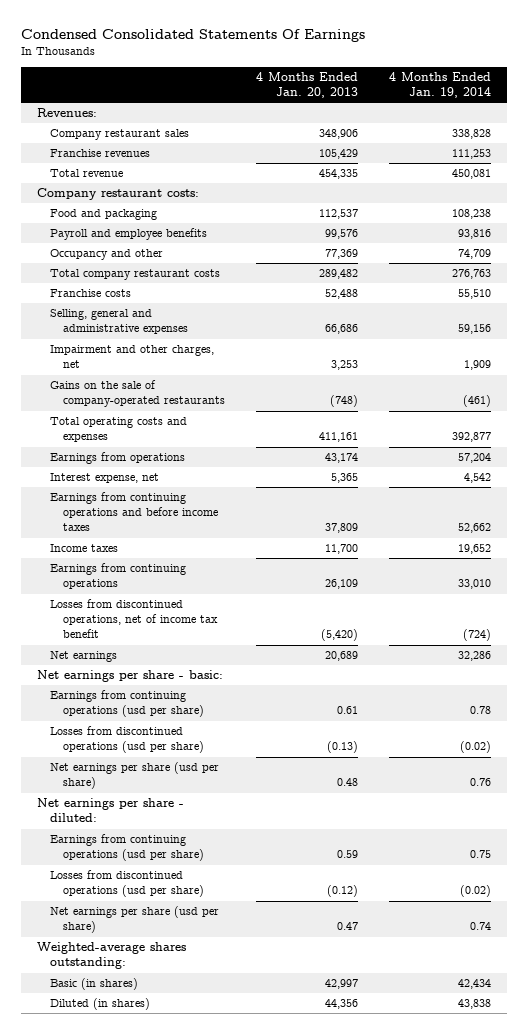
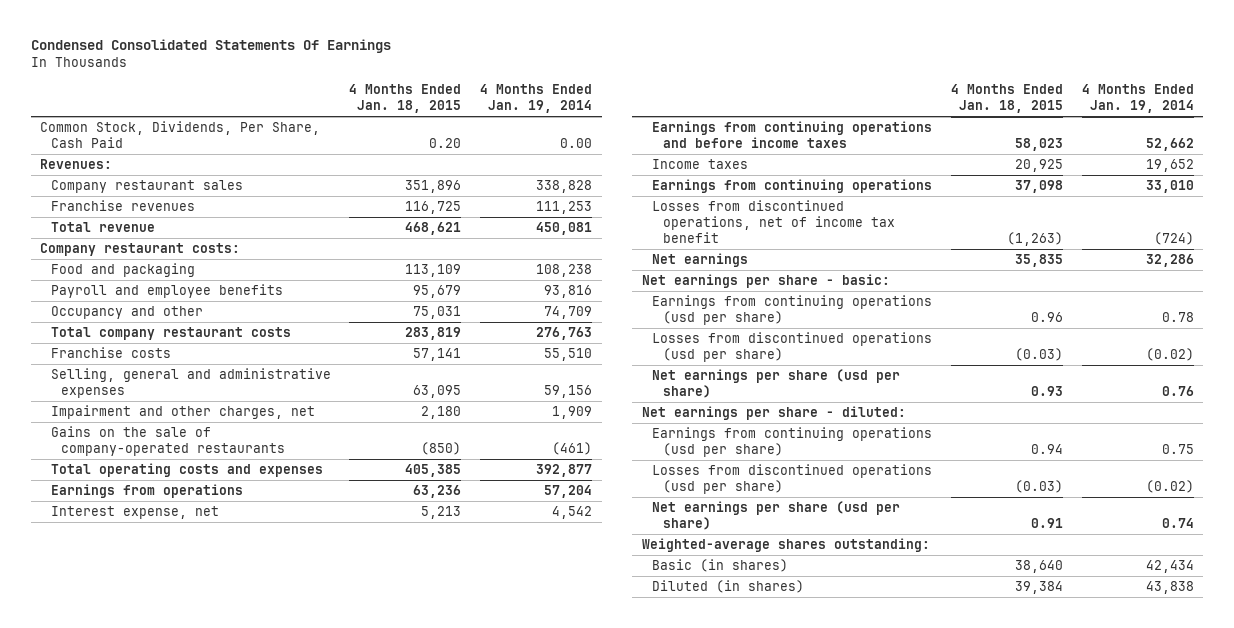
[256,71,359,99] 4 Months Ended Jan. 20, 2013 -> none
none -> [349,84,462,114] 4 Months Ended Jan. 18, 2015
none -> [40,120,321,148] Common Stock, Dividends, Per Share, Cash Paid

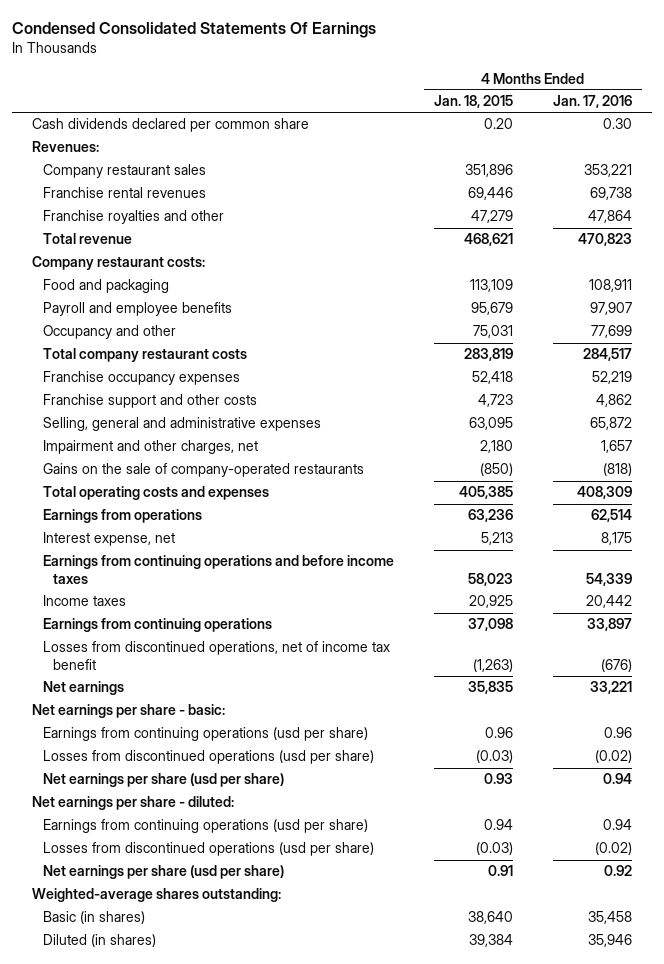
[480,84,593,114] 4 Months Ended Jan. 19, 2014 -> none
none -> [552,95,632,109] Jan. 17, 2016
[40,120,321,148] Common Stock, Dividends, Per Share, Cash Paid -> [32,118,310,133] Cash dividends declared per common share
none -> [42,187,206,199] Franchise rental revenues
[50,199,195,211] Franchise revenues -> [42,210,224,225] Franchise royalties and other
[405,200,462,214] 116,725 -> [470,210,513,224] 47,279
none -> [42,371,240,386] Franchise occupancy expenses
[50,346,171,358] Franchise costs -> [42,394,257,409] Franchise support and other costs
[413,347,462,361] 57,141 -> [477,394,513,408] 4,723

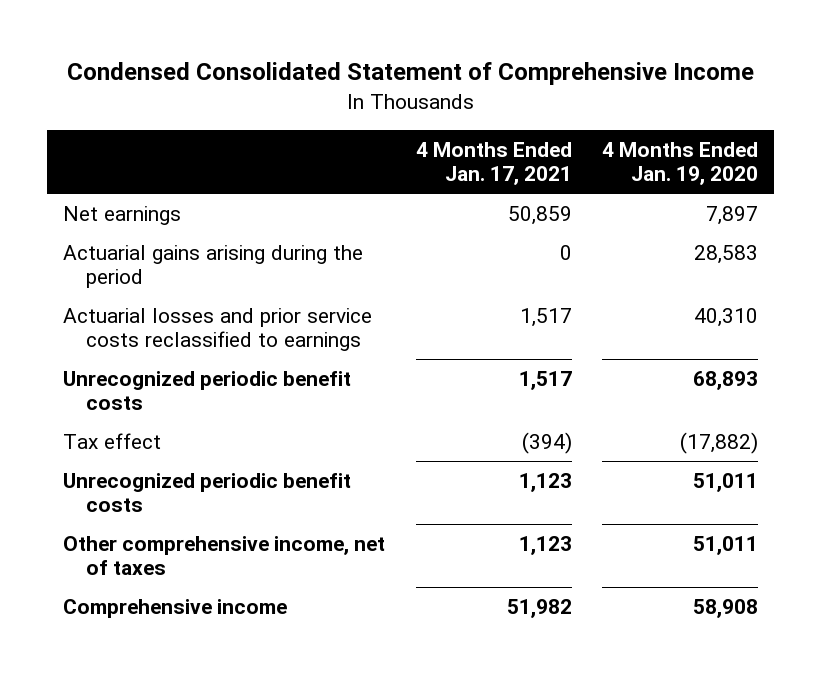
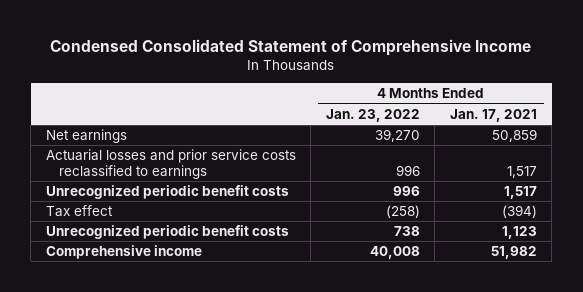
[602,141,759,186] 4 Months Ended Jan. 19, 2020 -> none
none -> [325,108,420,122] Jan. 23, 2022
[62,244,363,289] Actuarial gains arising during the period -> none
[62,535,385,576] Other comprehensive income, net of taxes -> none

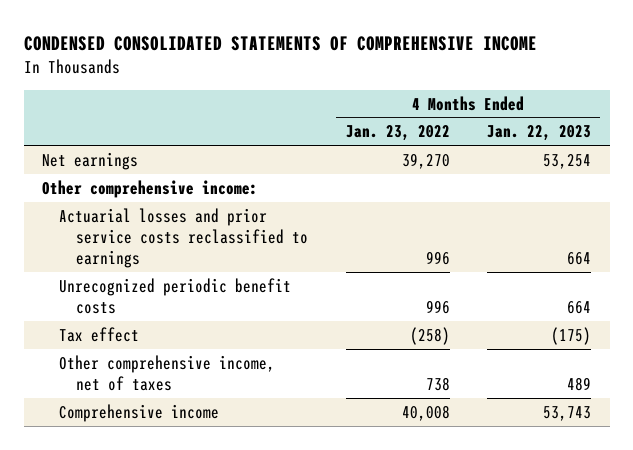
[50,38,532,56] Condensed Consolidated Statement of Comprehensive Income -> [23,36,537,52] CONDENSED CONSOLIDATED STATEMENTS OF COMPREHENSIVE INCOME
[449,108,537,122] Jan. 17, 2021 -> none
none -> [486,125,591,142] Jan. 22, 2023
none -> [42,179,259,198] Other comprehensive income:
[45,225,289,240] Unrecognized periodic benefit costs -> [59,354,276,391] Other comprehensive income, net of taxes

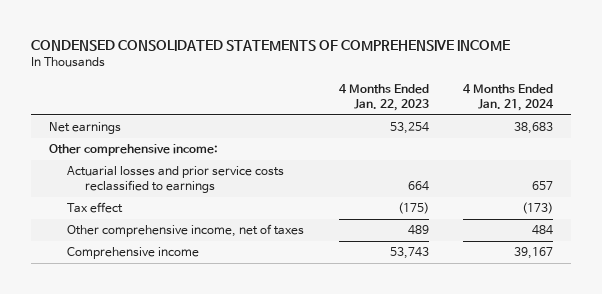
[345,125,450,142] Jan. 23, 2022 -> none
none -> [463,83,555,111] 4 Months Ended Jan. 21, 2024
[59,277,292,314] Unrecognized periodic benefit costs -> none

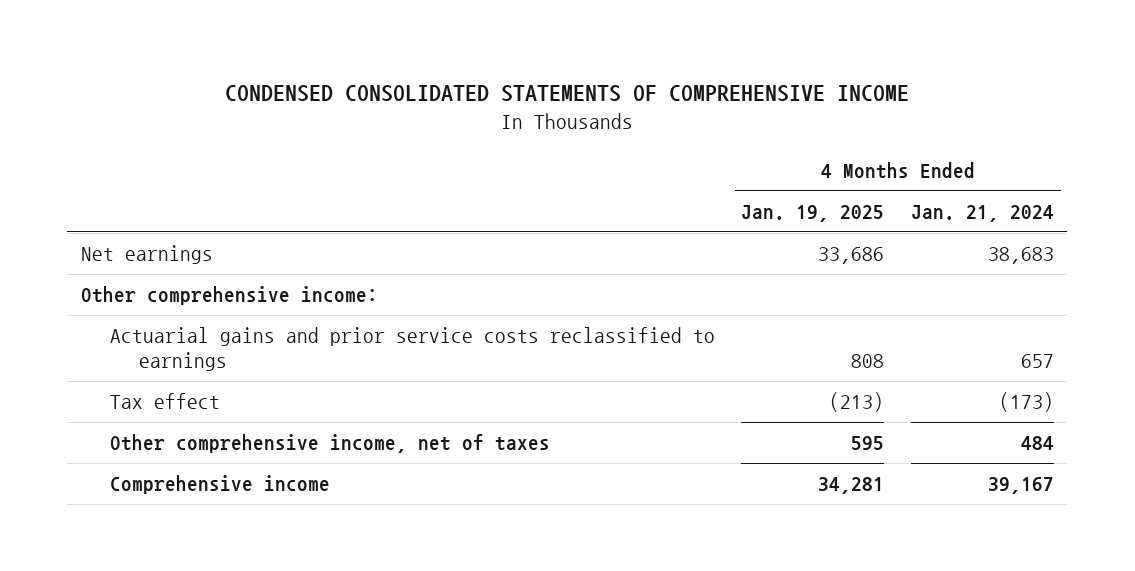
[338,83,429,111] 4 Months Ended Jan. 22, 2023 -> none
none -> [741,205,885,223] Jan. 19, 2025
[66,166,284,194] Actuarial losses and prior service costs reclassified to earnings -> [110,327,716,372] Actuarial gains and prior service costs reclassified to earnings

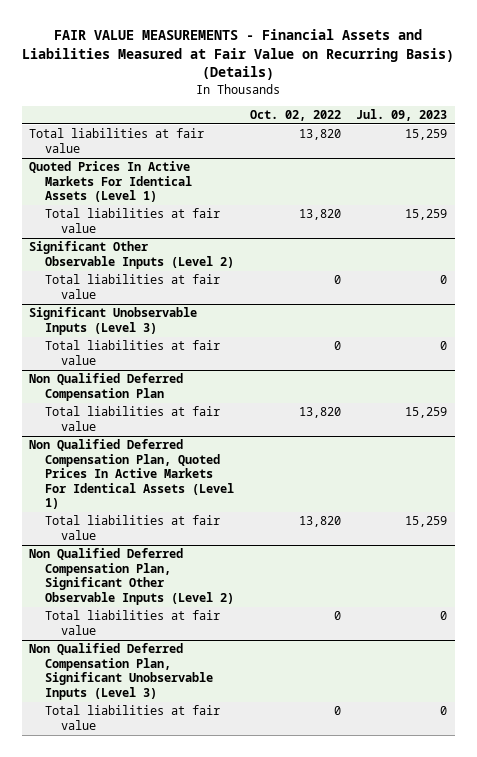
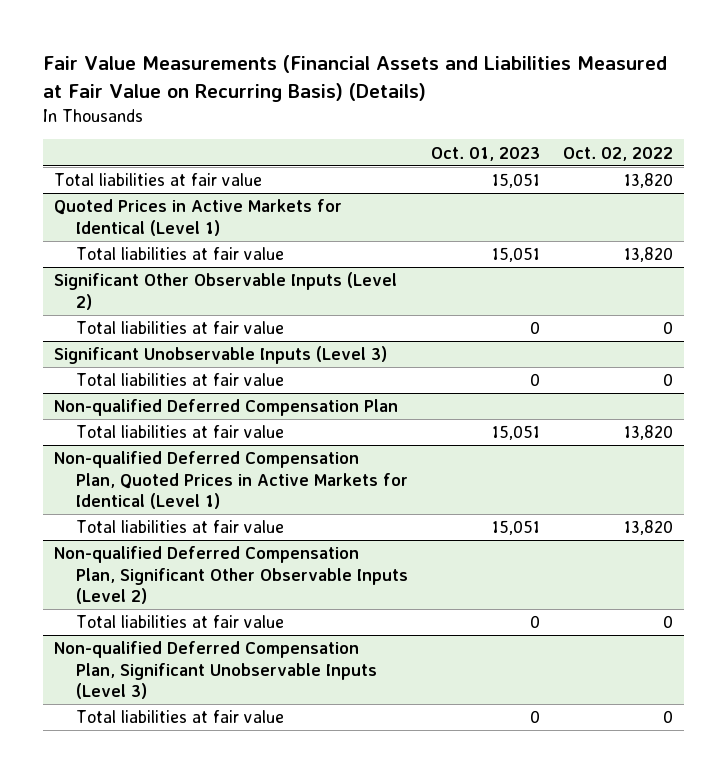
[22,29,455,81] FAIR VALUE MEASUREMENTS - Financial Assets and Liabilities Measured at Fair Value on Recurring Basis) (Details) -> [42,55,667,102] Fair Value Measurements (Financial Assets and Liabilities Measured at Fair Value on Recurring Basis) (Details)
[356,108,448,121] Jul. 09, 2023 -> none
none -> [430,146,540,161] Oct. 01, 2023
[29,161,193,203] Quoted Prices In Active Markets For Identical Assets (Level 1) -> [54,199,343,236] Quoted Prices in Active Markets for Identical (Level 1)
[29,373,184,401] Non Qualified Deferred Compensation Plan -> [54,399,399,417] Non-qualified Deferred Compensation Plan
[29,439,235,510] Non Qualified Deferred Compensation Plan, Quoted Prices In Active Markets For Identical Assets (Level 1) -> [54,451,408,509] Non-qualified Deferred Compensation Plan, Quoted Prices in Active Markets for Identical (Level 1)
[29,548,235,605] Non Qualified Deferred Compensation Plan, Significant Other Observable Inputs (Level 2) -> [54,546,408,604] Non-qualified Deferred Compensation Plan, Significant Other Observable Inputs (Level 2)
[29,643,214,700] Non Qualified Deferred Compensation Plan, Significant Unobservable Inputs (Level 3) -> [54,641,377,699] Non-qualified Deferred Compensation Plan, Significant Unobservable Inputs (Level 3)

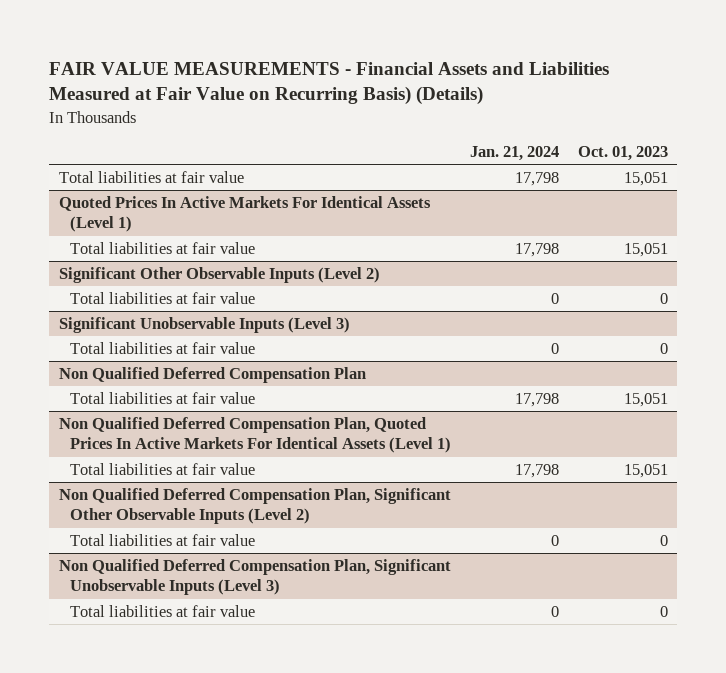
[42,55,667,102] Fair Value Measurements (Financial Assets and Liabilities Measured at Fair Value on Recurring Basis) (Details) -> [49,61,610,106] FAIR VALUE MEASUREMENTS - Financial Assets and Liabilities Measured at Fair Value on Recurring Basis) (Details)
[562,146,673,161] Oct. 02, 2022 -> none
none -> [469,145,559,161] Jan. 21, 2024
[54,199,343,236] Quoted Prices in Active Markets for Identical (Level 1) -> [58,195,431,233] Quoted Prices In Active Markets For Identical Assets (Level 1)
[54,399,399,417] Non-qualified Deferred Compensation Plan -> [58,366,366,383] Non Qualified Deferred Compensation Plan
[54,451,408,509] Non-qualified Deferred Compensation Plan, Quoted Prices in Active Markets for Identical (Level 1) -> [58,416,452,454] Non Qualified Deferred Compensation Plan, Quoted Prices In Active Markets For Identical Assets (Level 1)
[54,546,408,604] Non-qualified Deferred Compensation Plan, Significant Other Observable Inputs (Level 2) -> [58,487,451,525] Non Qualified Deferred Compensation Plan, Significant Other Observable Inputs (Level 2)
[54,641,377,699] Non-qualified Deferred Compensation Plan, Significant Unobservable Inputs (Level 3) -> [58,558,451,596] Non Qualified Deferred Compensation Plan, Significant Unobservable Inputs (Level 3)

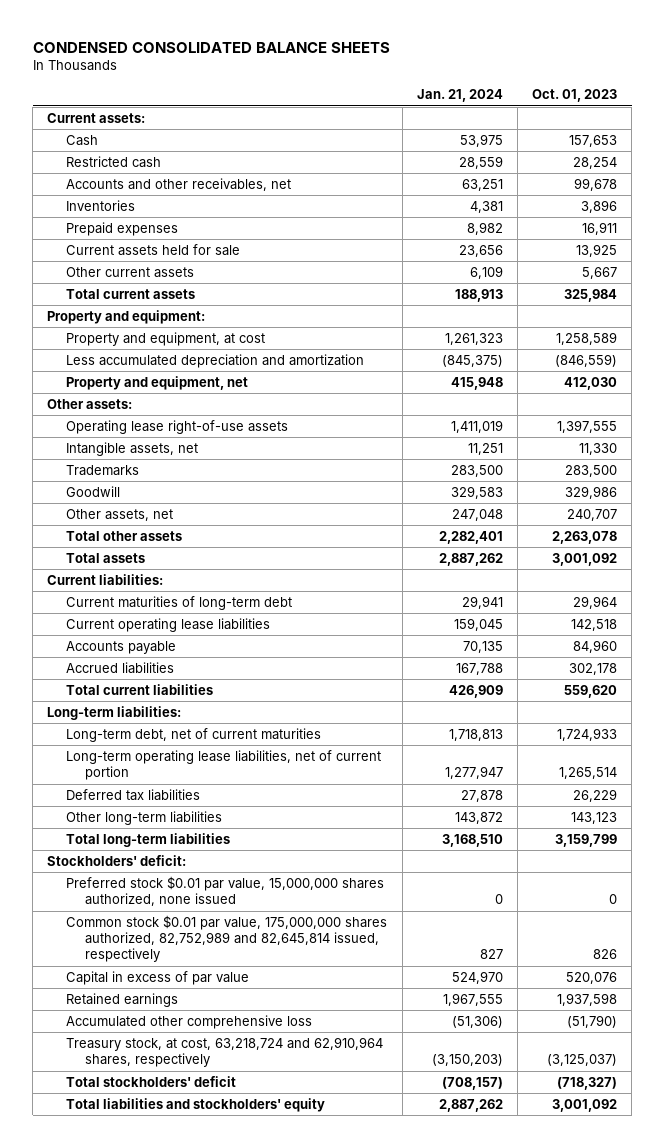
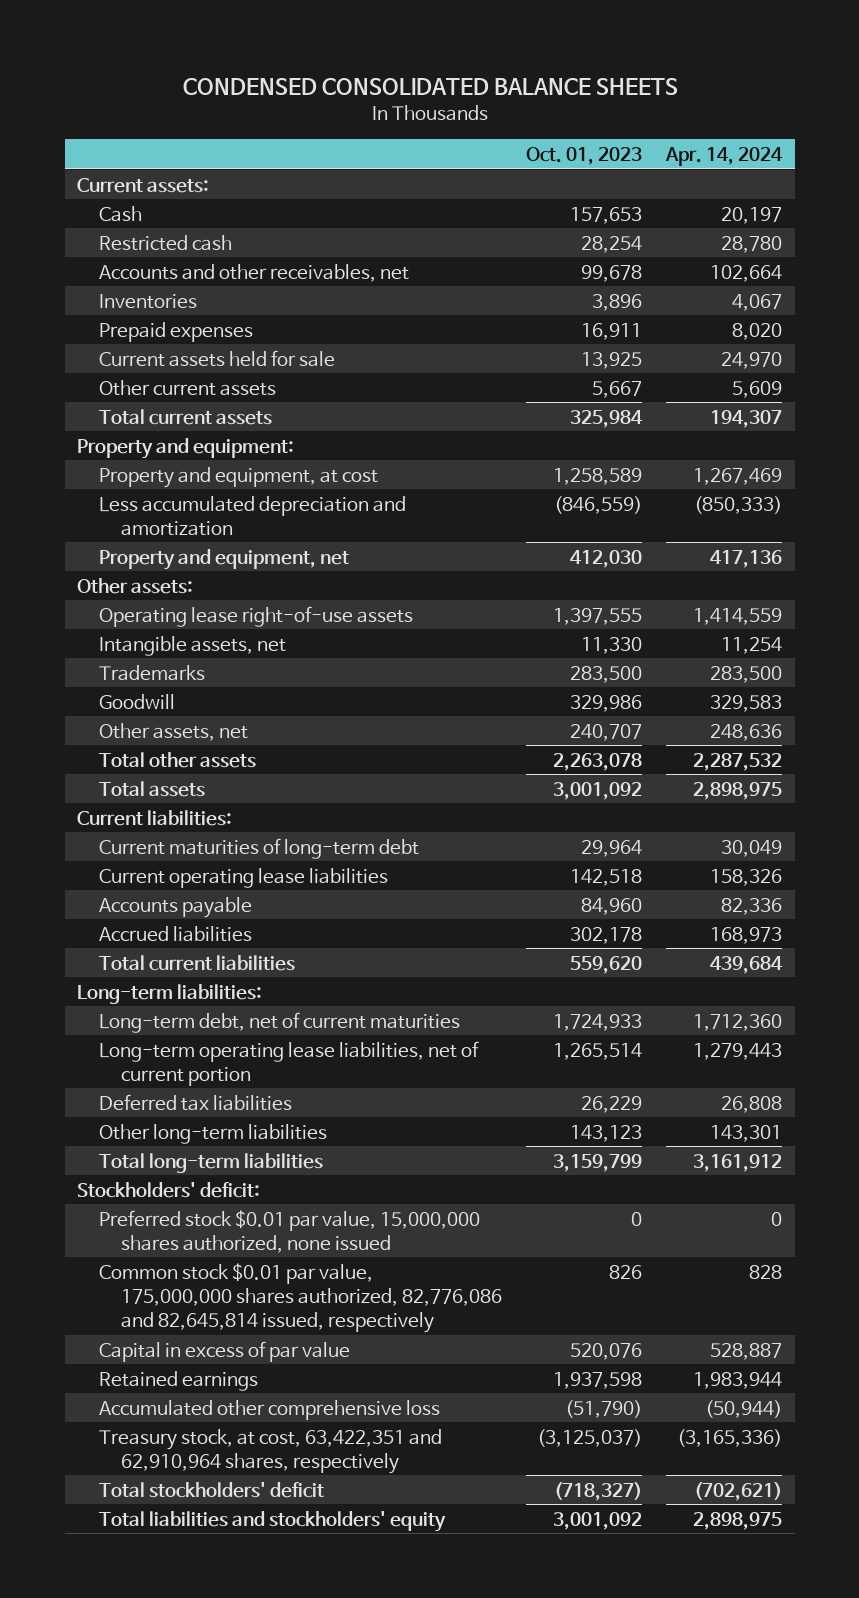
[416,89,503,103] Jan. 21, 2024 -> none
none -> [665,146,784,166] Apr. 14, 2024
[66,914,388,963] Common stock $0.01 par value, 175,000,000 shares authorized, 82,752,989 and 82,645,814 issued, respectively -> [98,1262,502,1333] Common stock $0.01 par value, 175,000,000 shares authorized, 82,776,086 and 82,645,814 issued, respectively
[66,1036,384,1068] Treasury stock, at cost, 63,218,724 and 62,910,964 shares, respectively -> [98,1428,442,1474] Treasury stock, at cost, 63,422,351 and 62,910,964 shares, respectively

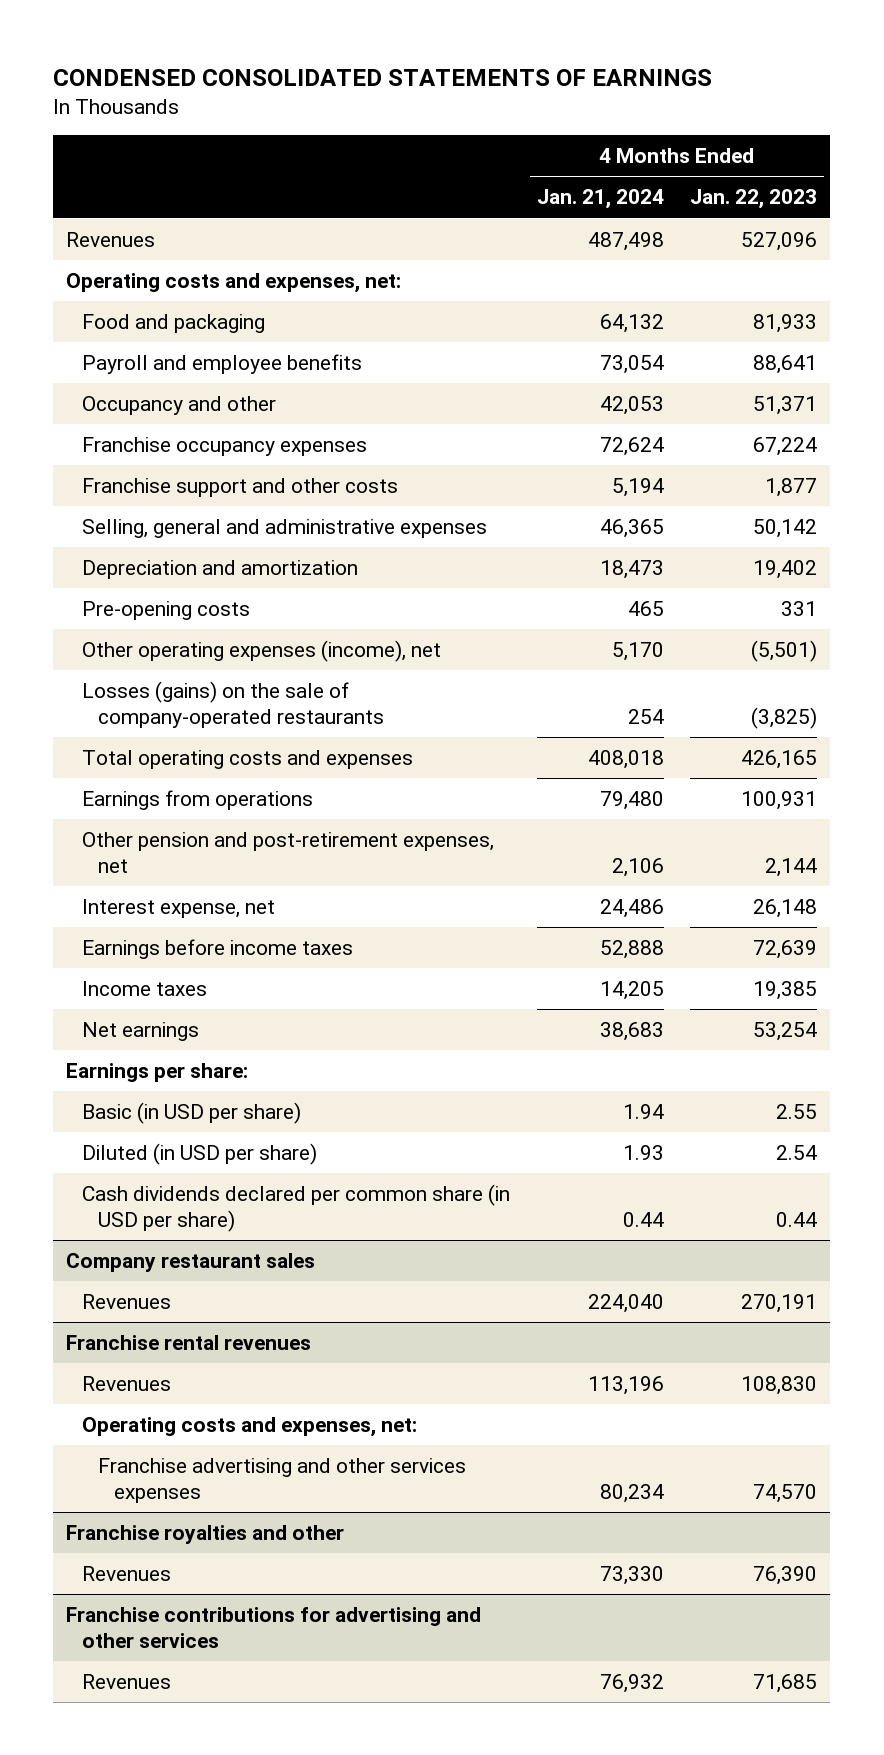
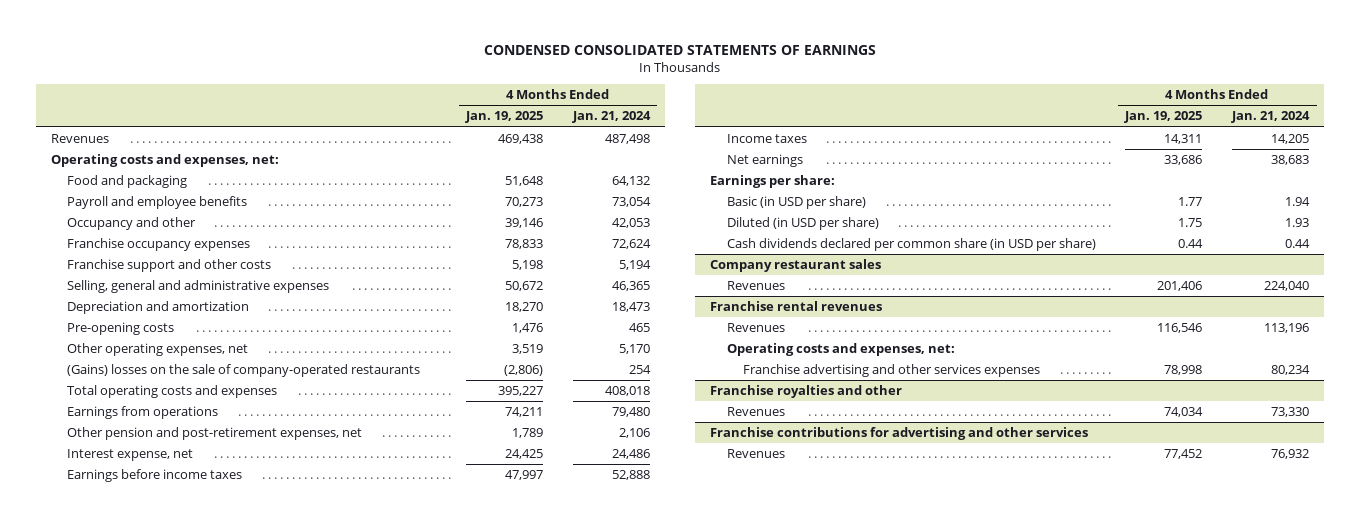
[690,189,818,210] Jan. 22, 2023 -> none
none -> [465,111,544,124] Jan. 19, 2025
[82,640,442,663] Other operating expenses (income), net -> [67,343,249,357] Other operating expenses, net
[82,681,385,728] Losses (gains) on the sale of company-operated restaurants -> [67,364,421,378] (Gains) losses on the sale of company-operated restaurants

